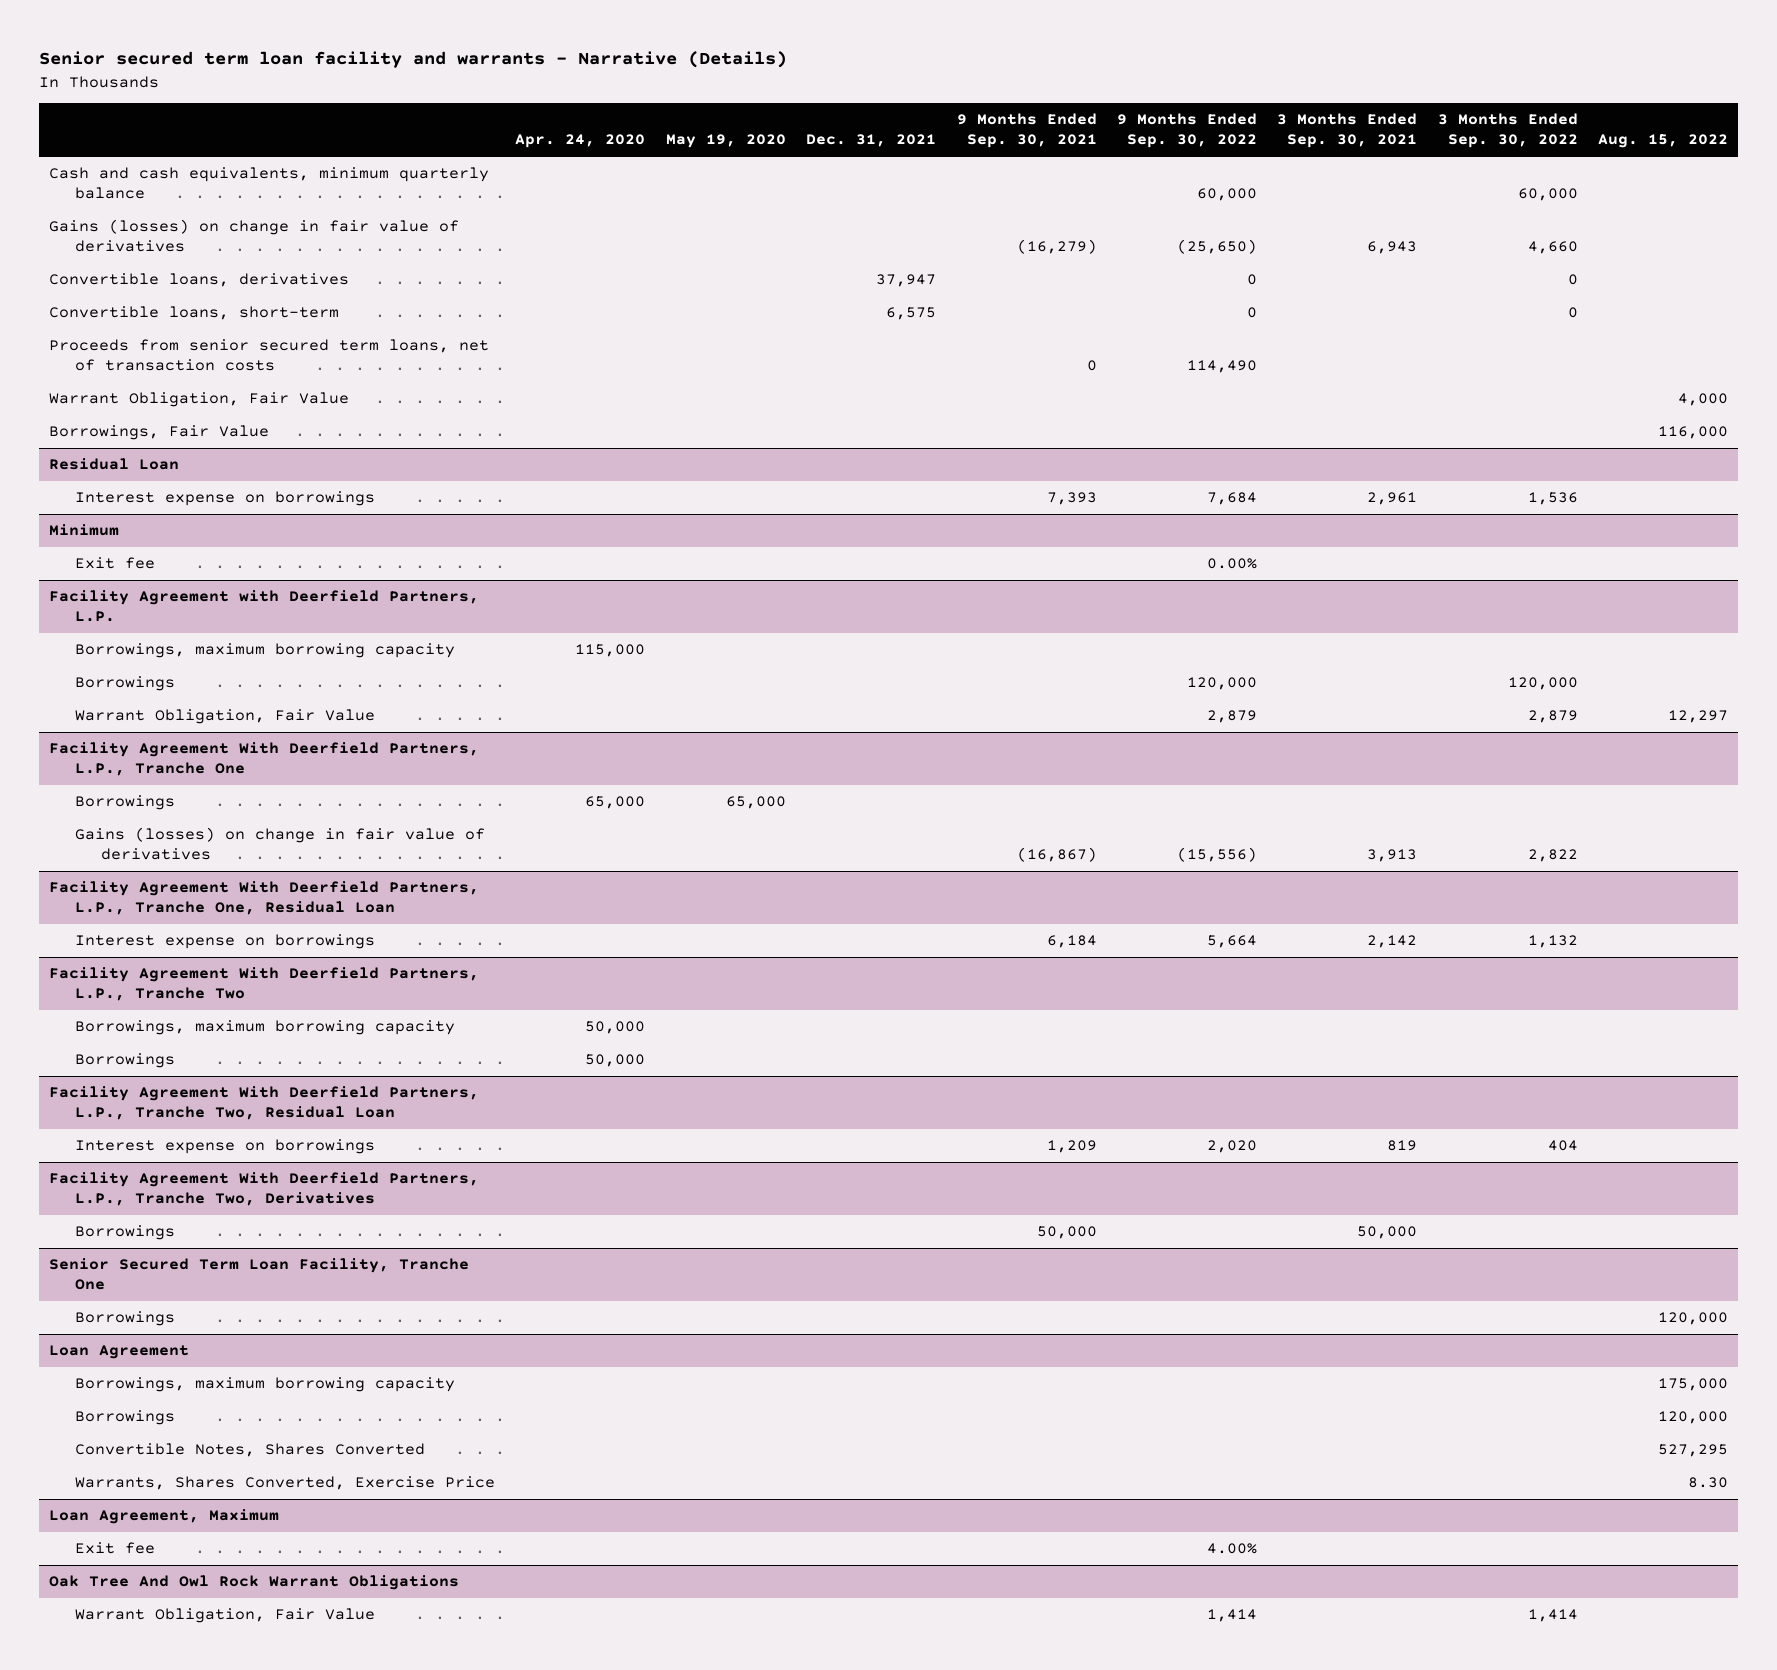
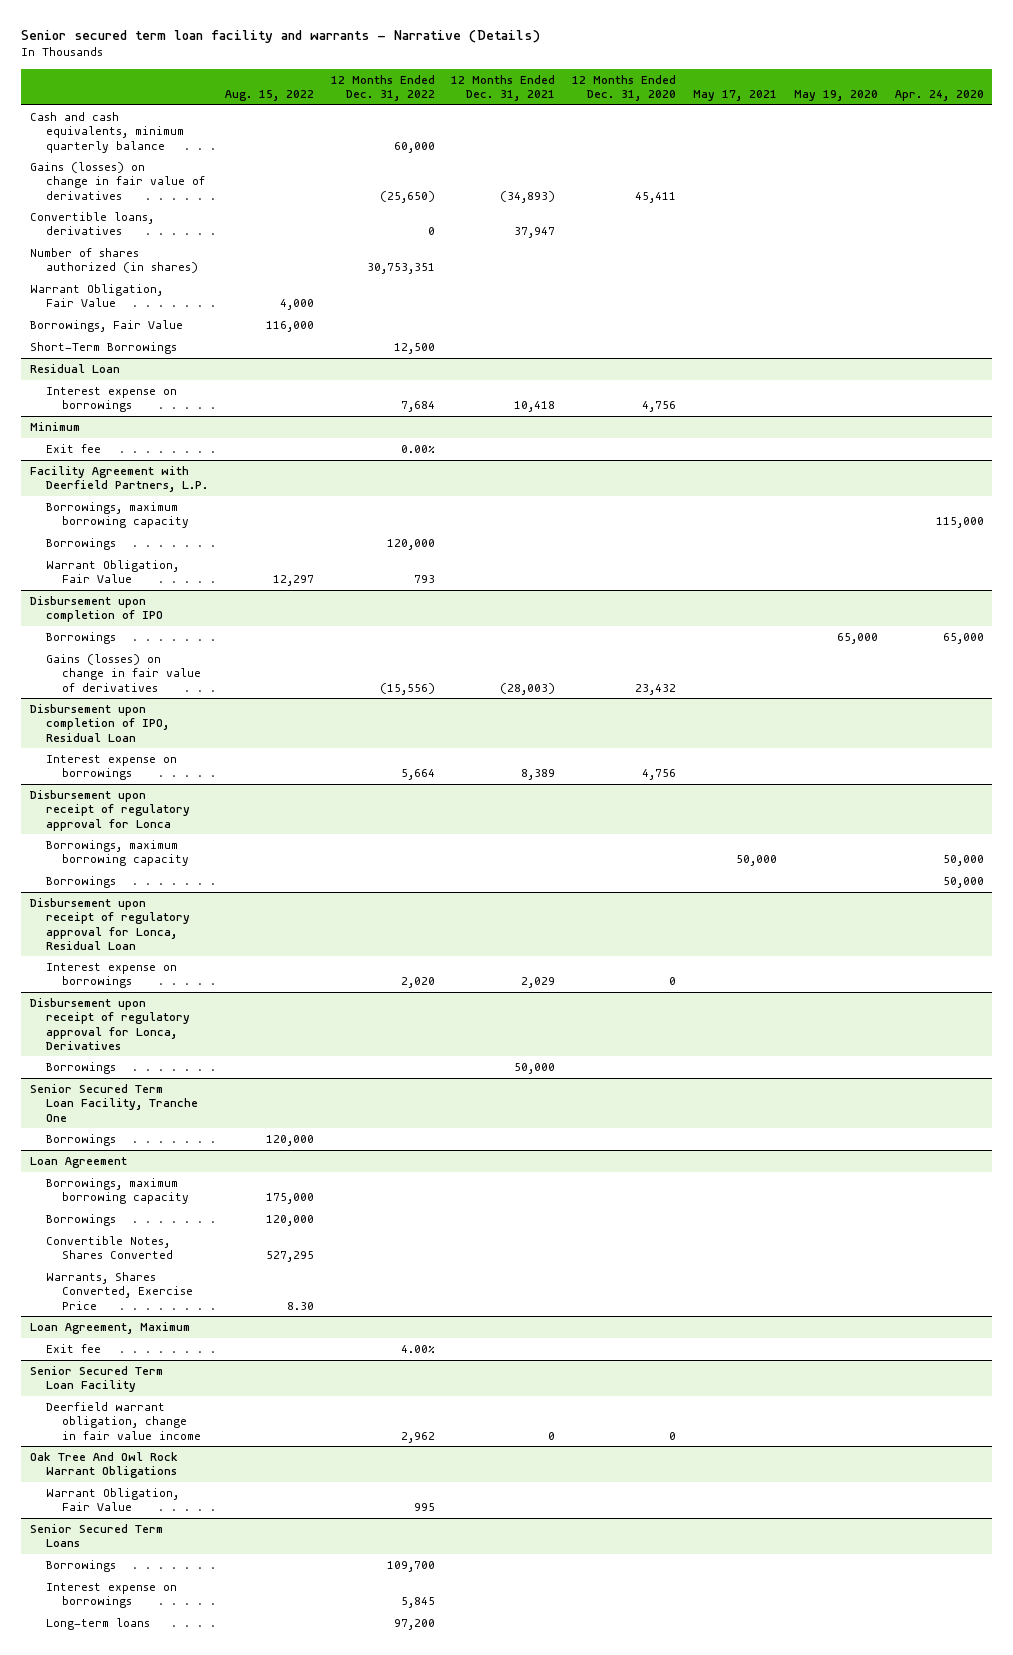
[806,134,937,148] Dec. 31, 2021 -> none
[956,113,1097,149] 9 Months Ended Sep. 30, 2021 -> none
[1116,113,1257,149] 9 Months Ended Sep. 30, 2022 -> none
[1277,113,1418,149] 3 Months Ended Sep. 30, 2021 -> none
[1437,113,1578,149] 3 Months Ended Sep. 30, 2022 -> none
none -> [330,74,435,101] 12 Months Ended Dec. 31, 2022
none -> [451,74,556,101] 12 Months Ended Dec. 31, 2021
none -> [572,74,677,101] 12 Months Ended Dec. 31, 2020
none -> [693,89,778,101] May 17, 2021
[49,306,340,321] Convertible loans, short-term -> none
[49,339,490,372] Proceeds from senior secured term loans, net of transaction costs -> none
none -> [29,248,198,274] Number of shares authorized (in shares)
none -> [29,342,177,355] Short-Term Borrowings
[49,742,480,777] Facility Agreement With Deerfield Partners, L.P., Tranche One -> [29,596,163,623] Disbursement upon completion of IPO
[49,881,480,916] Facility Agreement With Deerfield Partners, L.P., Tranche One, Residual Loan -> none
[74,934,375,950] Interest expense on borrowings -> none
none -> [29,704,169,742] Disbursement upon completion of IPO, Residual Loan
none -> [45,755,177,781] Interest expense on borrowings
[49,967,480,1002] Facility Agreement With Deerfield Partners, L.P., Tranche Two -> [29,790,190,831] Disbursement upon receipt of regulatory approval for Lonca
[49,1086,480,1121] Facility Agreement With Deerfield Partners, L.P., Tranche Two, Residual Loan -> none
[74,1139,375,1155] Interest expense on borrowings -> none
[49,1172,480,1207] Facility Agreement With Deerfield Partners, L.P., Tranche Two, Derivatives -> none
[74,1225,175,1241] Borrowings -> none
none -> [29,898,190,950] Disbursement upon receipt of regulatory approval for Lonca, Residual Loan
none -> [45,963,177,989] Interest expense on borrowings
none -> [29,998,190,1050] Disbursement upon receipt of regulatory approval for Lonca, Derivatives
none -> [45,1062,116,1075] Borrowings
none -> [29,1366,163,1393] Senior Secured Term Loan Facility
none -> [45,1402,202,1440] Deerfield warrant obligation, change in fair value income
none -> [29,1524,163,1548] Senior Secured Term Loans
none -> [45,1560,116,1573] Borrowings
none -> [45,1583,177,1609] Interest expense on borrowings
none -> [45,1618,150,1631] Long-term loans

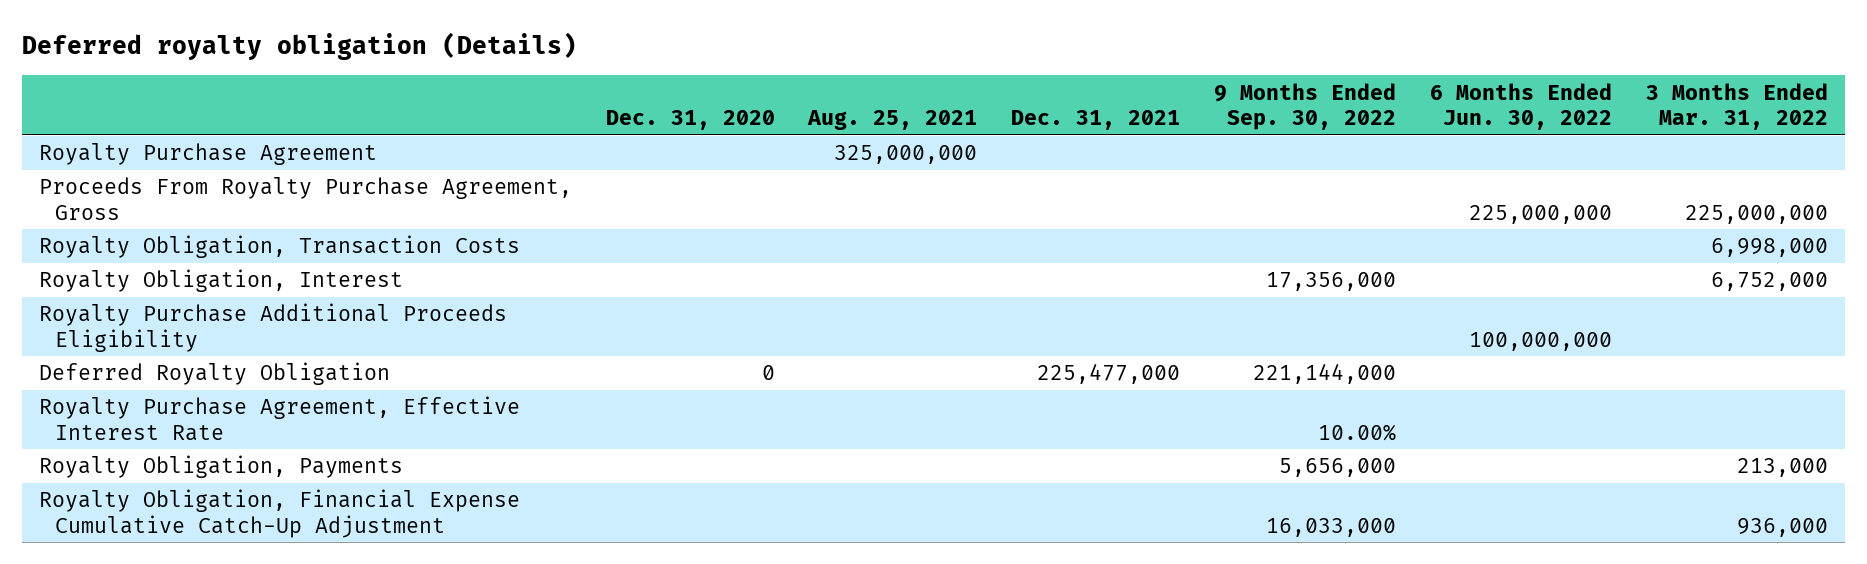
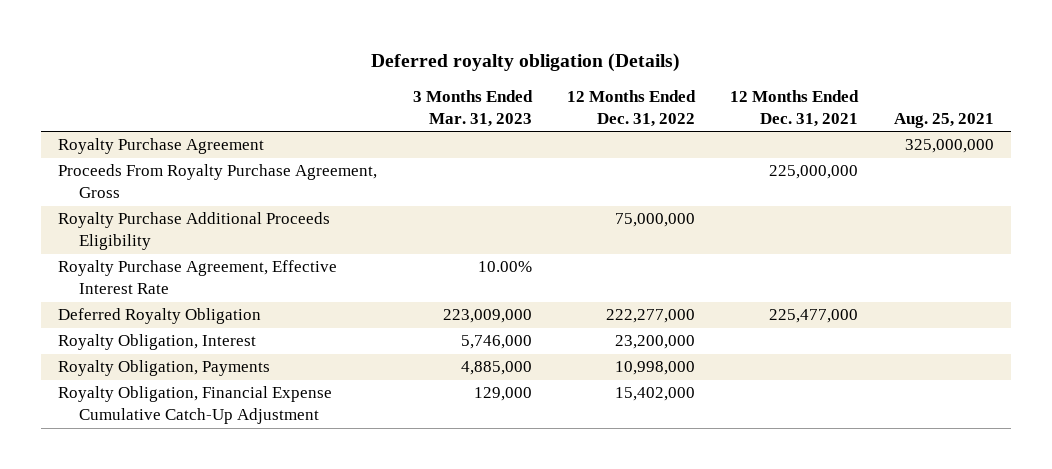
[605,110,775,131] Dec. 31, 2020 -> none
[1011,110,1181,131] Dec. 31, 2021 -> none
[1214,82,1397,131] 9 Months Ended Sep. 30, 2022 -> none
[1429,82,1612,131] 6 Months Ended Jun. 30, 2022 -> none
[1645,82,1828,131] 3 Months Ended Mar. 31, 2022 -> none
none -> [412,90,533,128] 3 Months Ended Mar. 31, 2023
none -> [567,90,697,128] 12 Months Ended Dec. 31, 2022
none -> [730,90,860,128] 12 Months Ended Dec. 31, 2021
[38,235,520,259] Royalty Obligation, Transaction Costs -> none
[38,362,390,386] Deferred Royalty Obligation -> [58,308,262,325] Deferred Royalty Obligation
[38,269,403,293] Royalty Obligation, Interest -> [58,334,257,351] Royalty Obligation, Interest

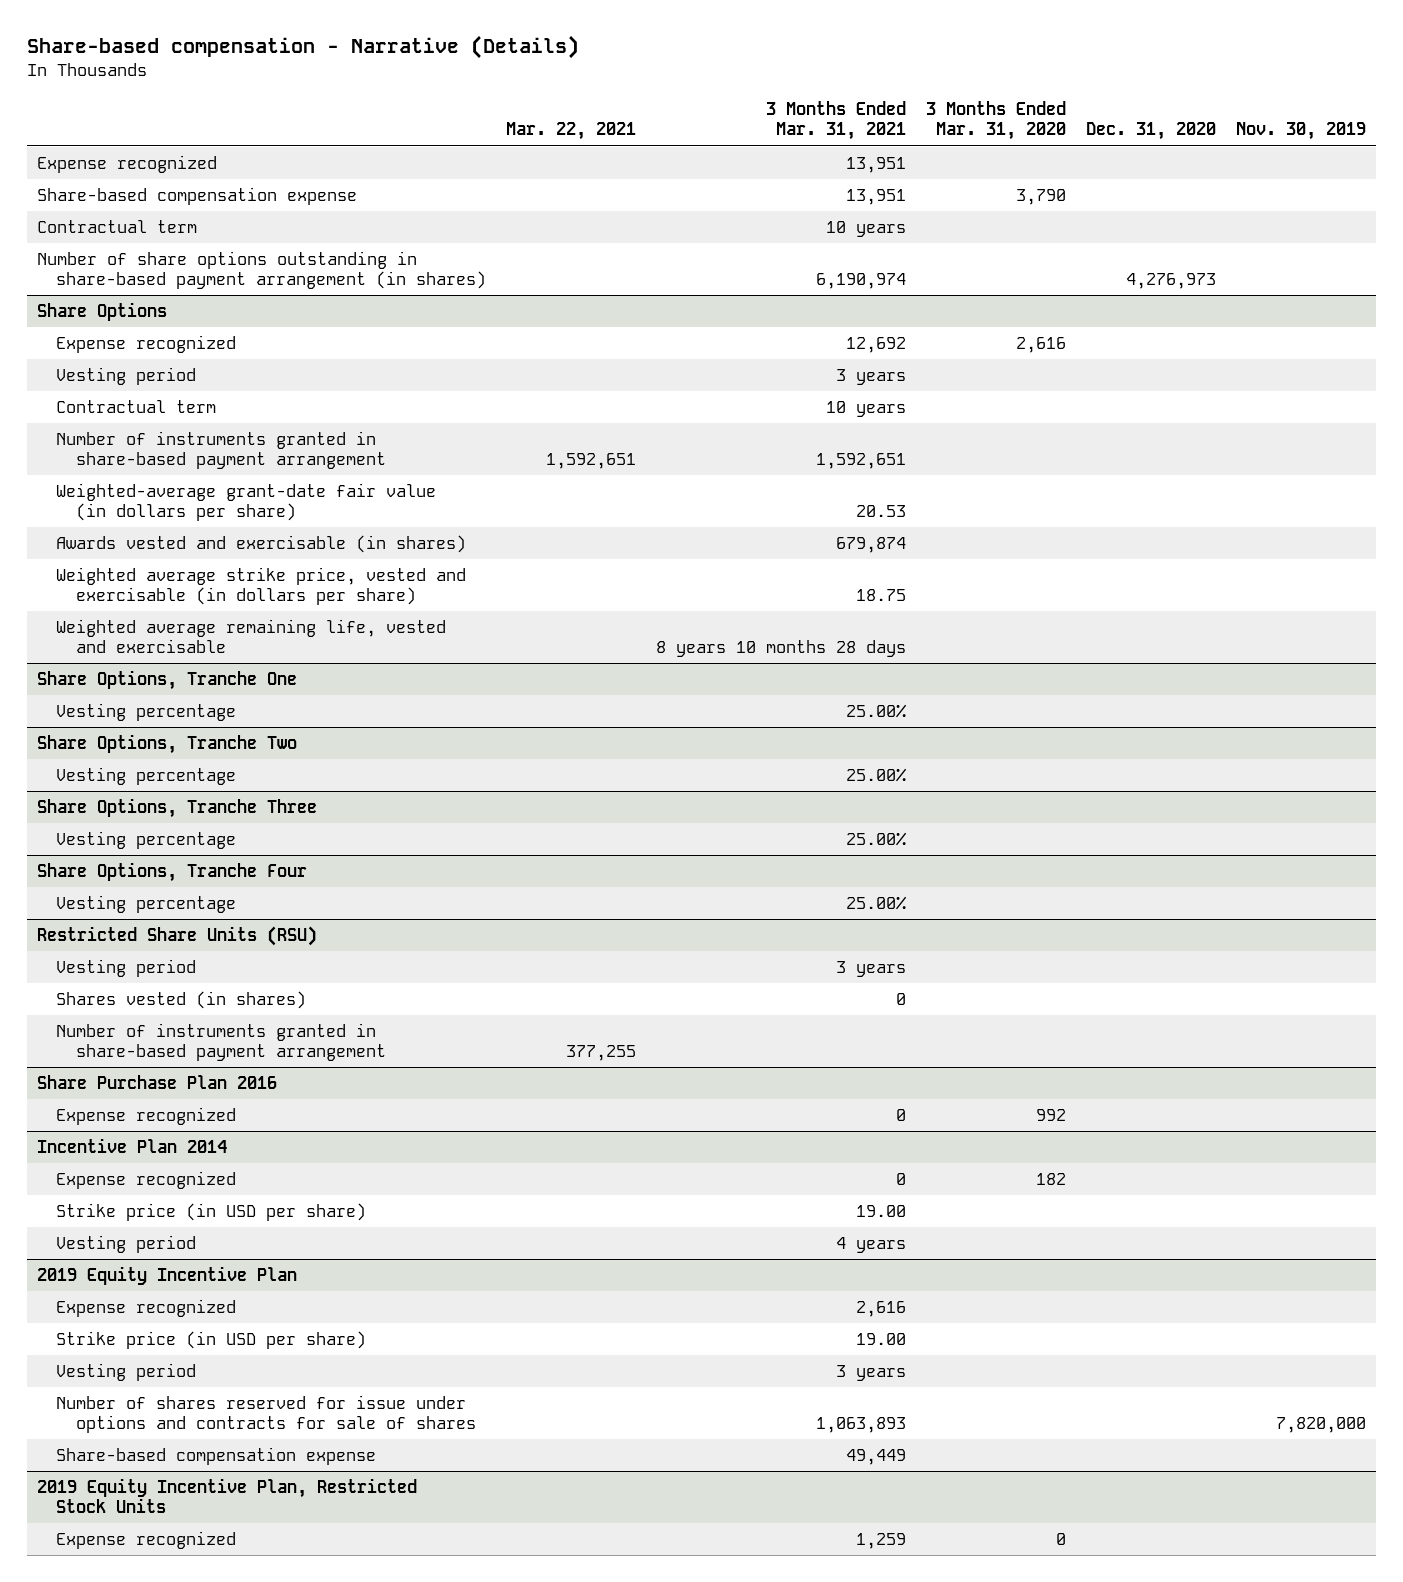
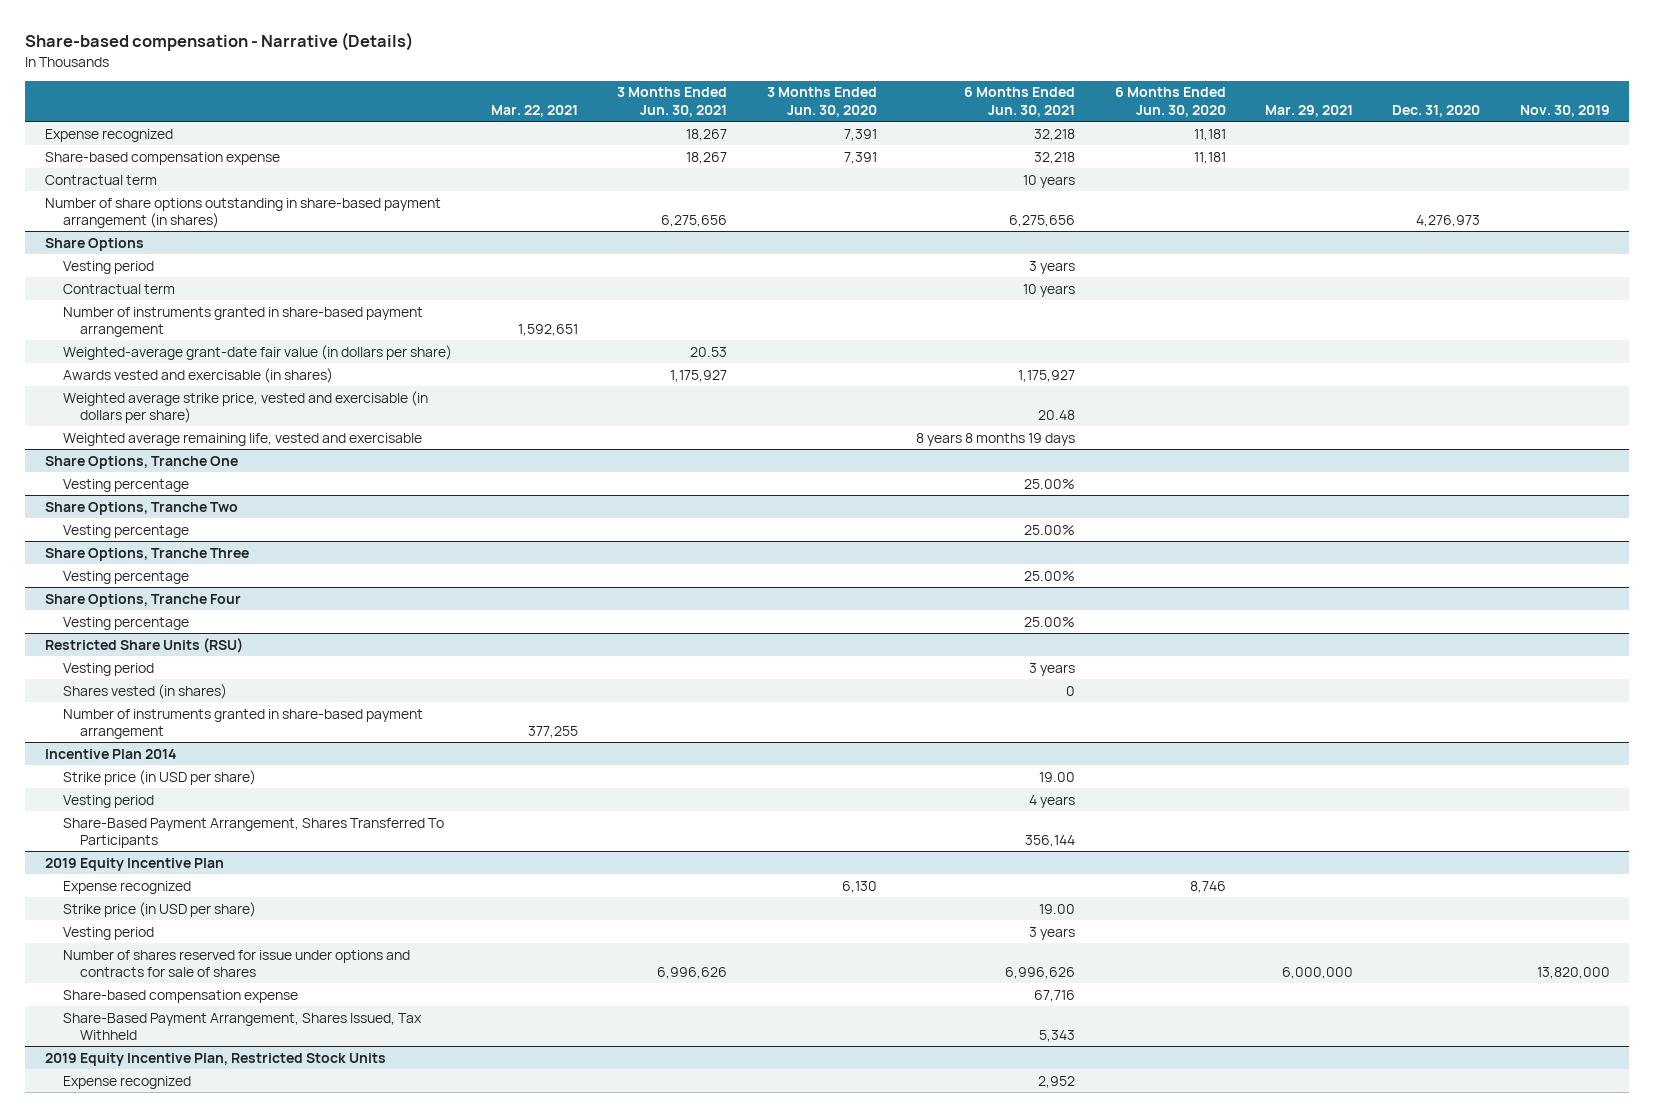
[766,101,907,141] 3 Months Ended Mar. 31, 2021 -> none
[926,101,1067,141] 3 Months Ended Mar. 31, 2020 -> none
none -> [617,87,728,117] 3 Months Ended Jun. 30, 2021
none -> [766,87,877,117] 3 Months Ended Jun. 30, 2020
none -> [964,87,1076,117] 6 Months Ended Jun. 30, 2021
none -> [1114,87,1226,117] 6 Months Ended Jun. 30, 2020
none -> [1264,104,1353,117] Mar. 29, 2021
[56,335,237,354] Expense recognized -> none
[37,1075,278,1090] Share Purchase Plan 2016 -> none
[56,1107,237,1126] Expense recognized -> none
[56,1171,237,1190] Expense recognized -> none
none -> [62,817,444,849] Share-Based Payment Arrangement, Shares Transferred To Participants
[1275,1417,1366,1434] 7,820,000 -> [1536,967,1610,980] 13,820,000
none -> [62,1012,422,1041] Share-Based Payment Arrangement, Shares Issued, Tax Withheld

